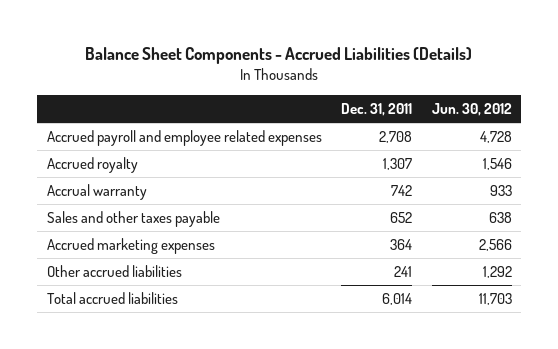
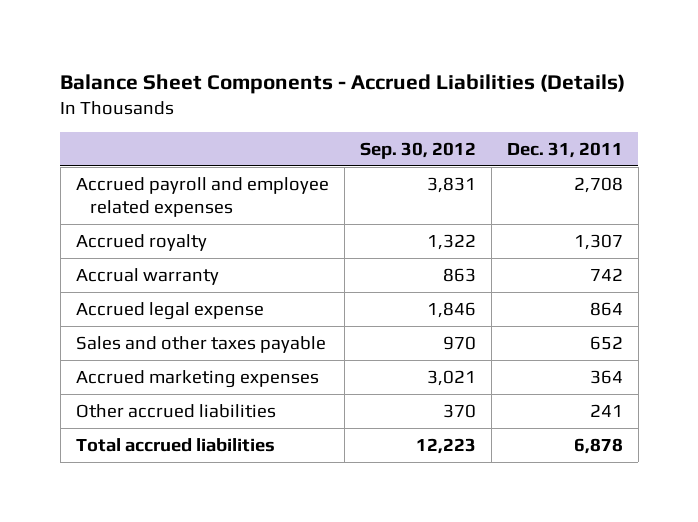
[431,103,512,117] Jun. 30, 2012 -> none
none -> [359,141,476,159] Sep. 30, 2012
none -> [75,301,264,320] Accrued legal expense
[382,293,413,306] 6,014 -> [573,437,623,454] 6,878

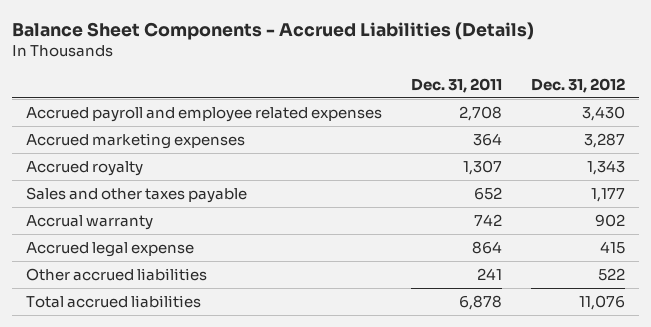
[359,141,476,159] Sep. 30, 2012 -> none
none -> [530,77,625,93] Dec. 31, 2012
[75,369,319,388] Accrued marketing expenses -> [26,132,246,149] Accrued marketing expenses
[75,335,326,353] Sales and other taxes payable -> [26,186,248,203] Sales and other taxes payable

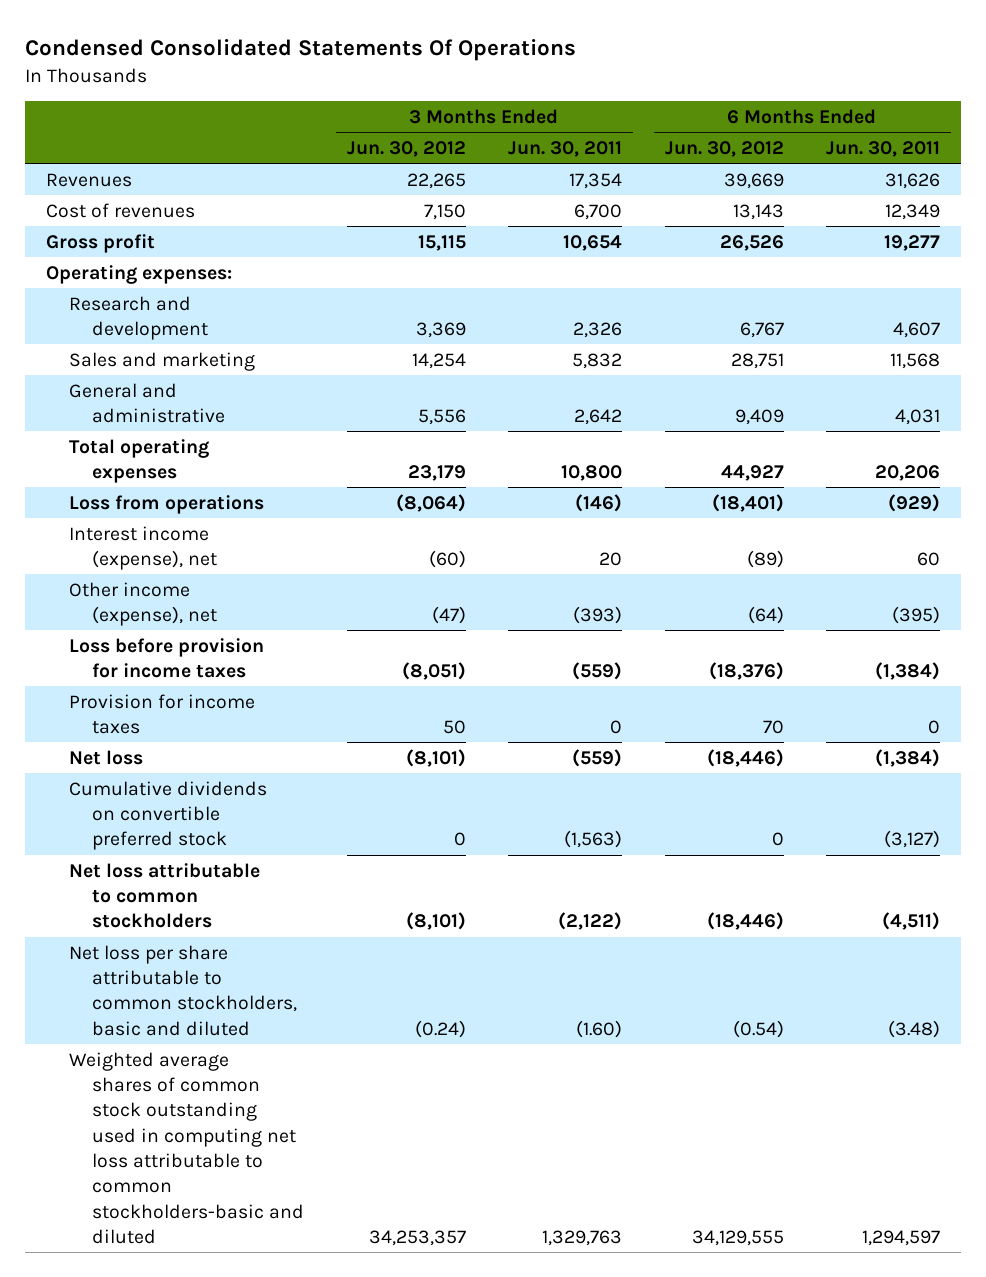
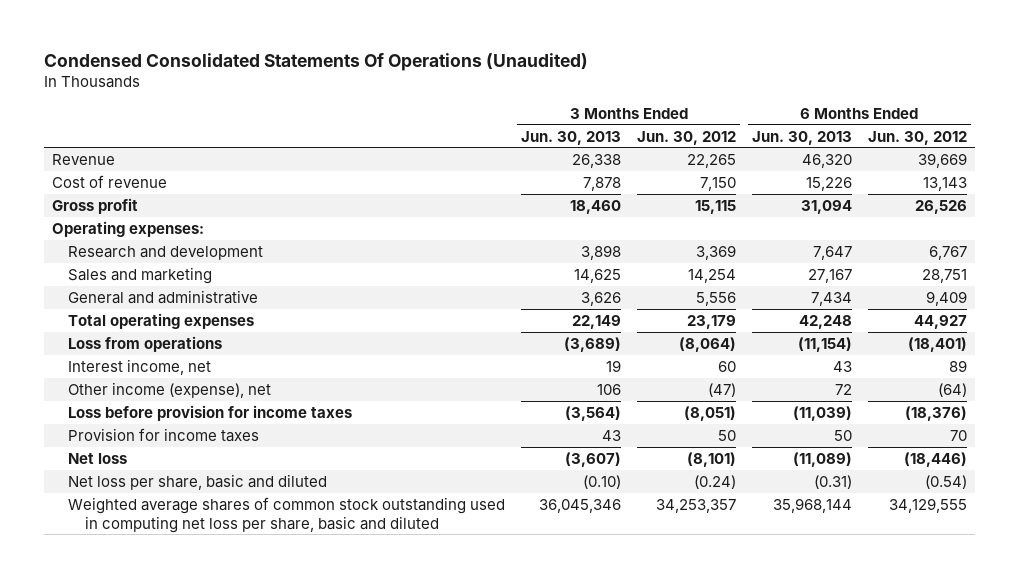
[24,39,576,62] Condensed Consolidated Statements Of Operations -> [43,53,588,72] Condensed Consolidated Statements Of Operations (Unaudited)
[508,141,623,158] Jun. 30, 2011 -> none
[825,141,940,158] Jun. 30, 2011 -> none
none -> [521,130,622,145] Jun. 30, 2013
none -> [752,130,853,145] Jun. 30, 2013
[45,172,132,187] Revenues -> [51,153,115,165] Revenue
[45,202,195,218] Cost of revenues -> [51,174,167,188] Cost of revenue
[68,525,218,571] Interest income (expense), net -> [68,358,212,375] Interest income, net
[428,550,466,569] (60) -> [718,360,737,372] 60
[746,550,784,569] (89) -> [948,359,967,372] 89
[68,780,267,851] Cumulative dividends on convertible preferred stock -> none
[68,862,260,929] Net loss attributable to common stockholders -> none
[68,944,298,1036] Net loss per share attributable to common stockholders, basic and diluted -> [68,473,328,490] Net loss per share, basic and diluted
[68,1051,305,1245] Weighted average shares of common stock outstanding used in computing net loss attributable to common stockholders-basic and diluted -> [68,496,506,533] Weighted average shares of common stock outstanding used in computing net loss per share, basic and diluted

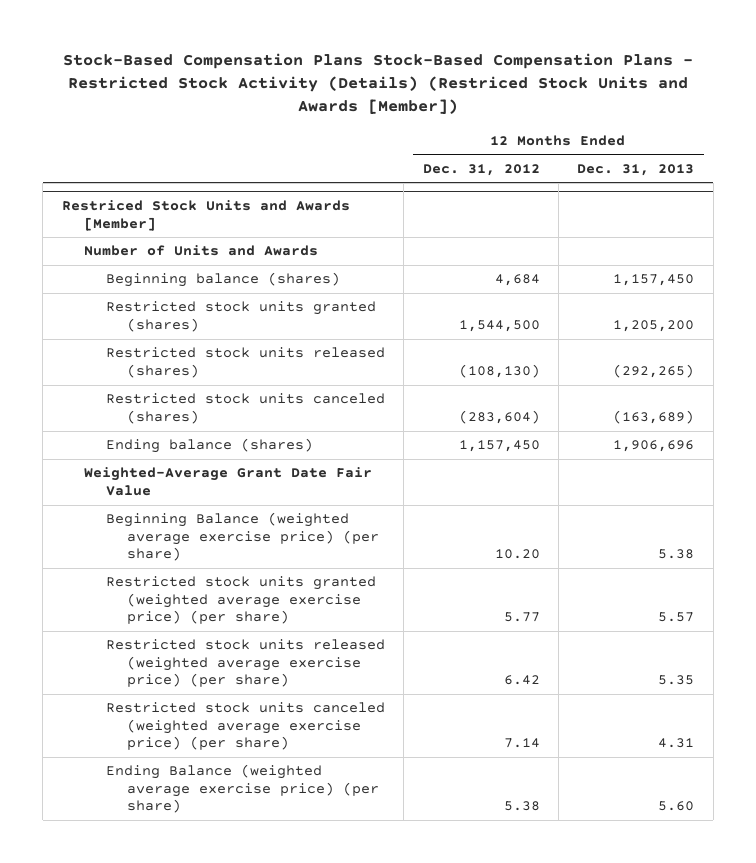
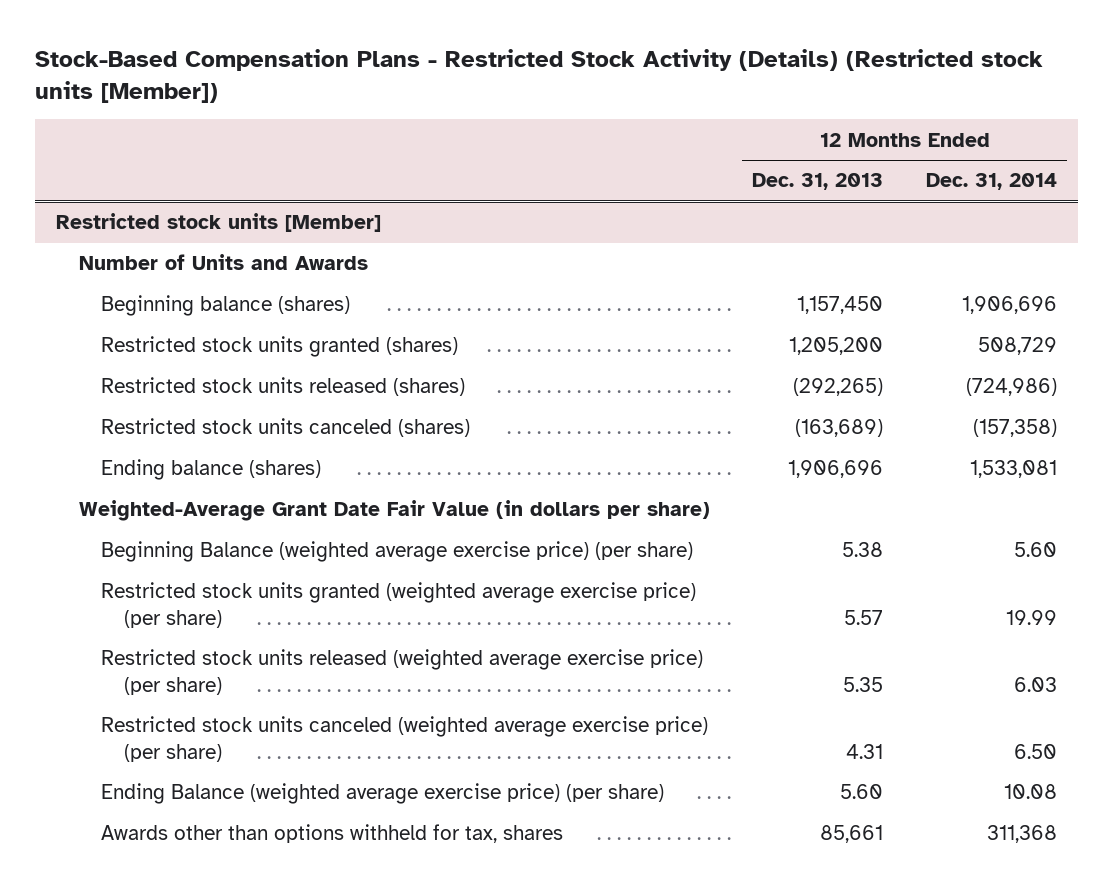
[63,53,694,115] Stock-Based Compensation Plans Stock-Based Compensation Plans - Restricted Stock Activity (Details) (Restriced Stock Units and Awards [Member]) -> [34,48,1043,103] Stock-Based Compensation Plans - Restricted Stock Activity (Details) (Restricted stock units [Member])
[422,163,540,176] Dec. 31, 2012 -> none
none -> [925,173,1057,191] Dec. 31, 2014
[61,200,350,231] Restriced Stock Units and Awards [Member] -> none
none -> [56,213,382,233] Restricted stock units [Member]
[83,467,372,496] Weighted-Average Grant Date Fair Value -> [78,500,710,522] Weighted-Average Grant Date Fair Value (in dollars per share)
none -> [101,824,564,844] Awards other than options withheld for tax, shares

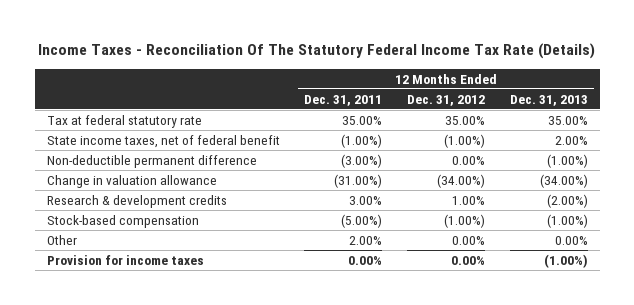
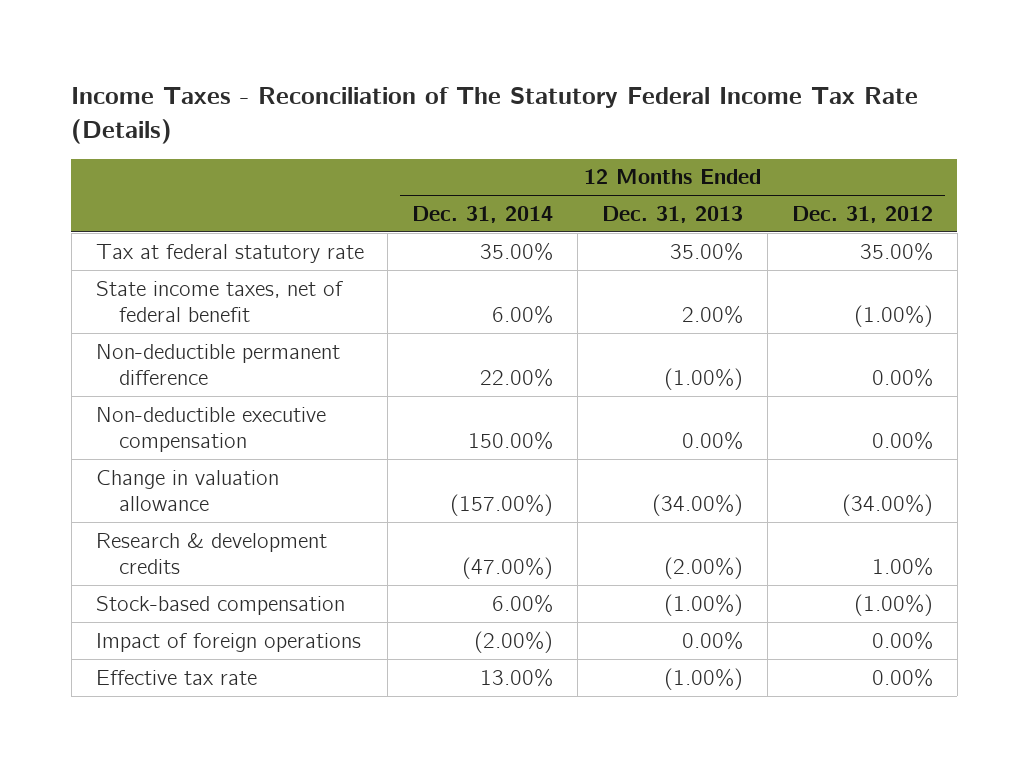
[38,43,596,60] Income Taxes - Reconciliation Of The Statutory Federal Income Tax Rate (Details) -> [71,87,919,144] Income Taxes - Reconciliation of The Statutory Federal Income Tax Rate (Details)
[304,94,383,106] Dec. 31, 2011 -> none
none -> [412,206,554,224] Dec. 31, 2014
none -> [95,406,326,453] Non-deductible executive compensation
[46,234,77,245] Other -> [95,632,361,652] Impact of foreign operations
[46,254,204,265] Provision for income taxes -> [95,669,257,685] Effective tax rate

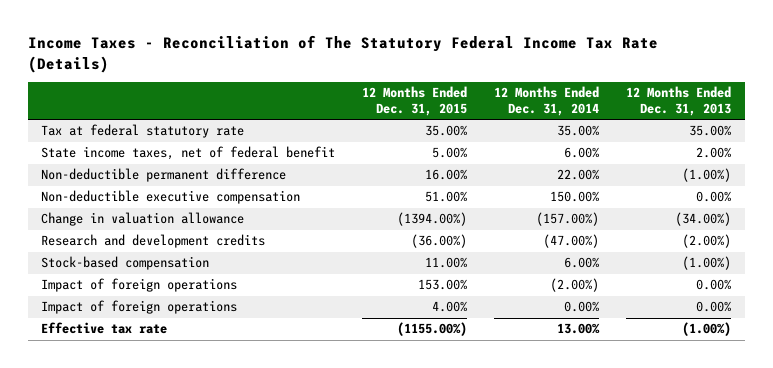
[791,206,933,224] Dec. 31, 2012 -> none
none -> [362,86,468,117] 12 Months Ended Dec. 31, 2015
[95,532,327,575] Research & development credits -> [41,234,266,249] Research and development credits
none -> [41,300,238,315] Impact of foreign operations

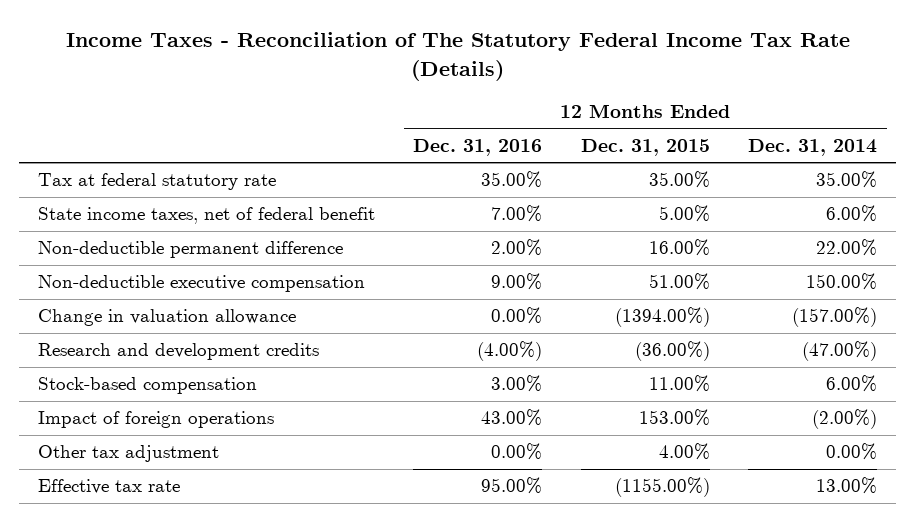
[626,86,732,117] 12 Months Ended Dec. 31, 2013 -> none
none -> [413,138,543,156] Dec. 31, 2016
[41,300,238,315] Impact of foreign operations -> [37,445,219,463] Other tax adjustment

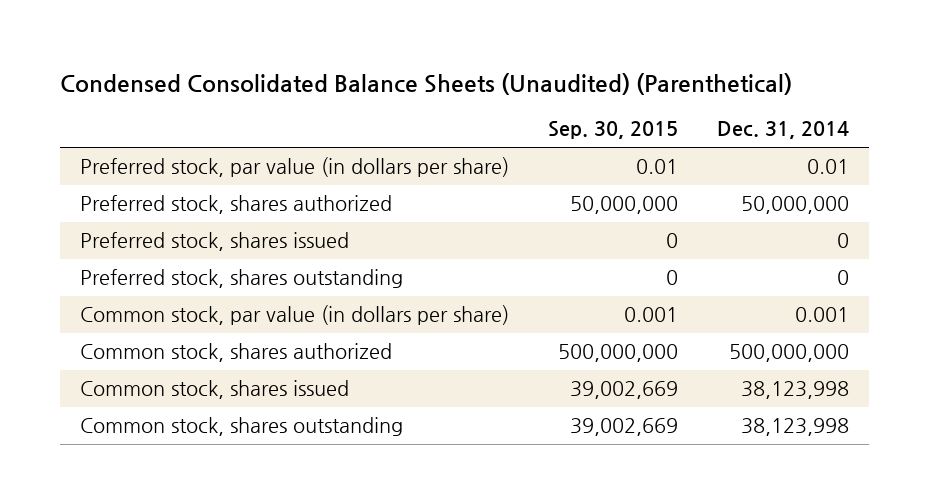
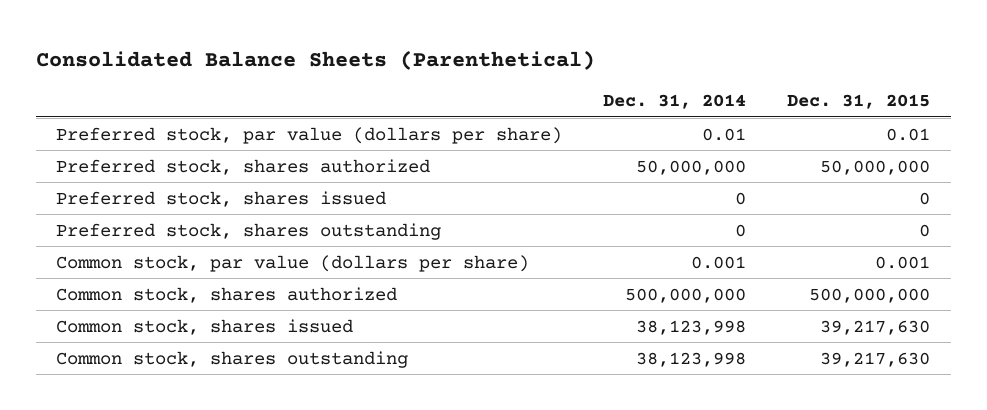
[60,72,793,95] Condensed Consolidated Balance Sheets (Unaudited) (Parenthetical) -> [35,49,595,70] Consolidated Balance Sheets (Parenthetical)
[547,121,678,140] Sep. 30, 2015 -> none
none -> [787,94,931,110] Dec. 31, 2015
[79,157,509,178] Preferred stock, par value (in dollars per share) -> [56,126,563,144] Preferred stock, par value (dollars per share)
[79,305,509,326] Common stock, par value (in dollars per share) -> [56,254,530,272] Common stock, par value (dollars per share)

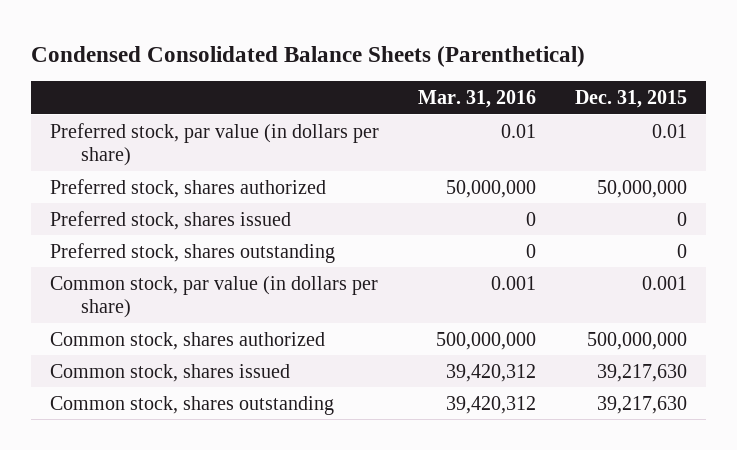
[35,49,595,70] Consolidated Balance Sheets (Parenthetical) -> [30,45,585,67] Condensed Consolidated Balance Sheets (Parenthetical)
[603,94,747,110] Dec. 31, 2014 -> none
none -> [418,90,537,109] Mar. 31, 2016
[56,126,563,144] Preferred stock, par value (dollars per share) -> [50,122,380,167] Preferred stock, par value (in dollars per share)
[56,254,530,272] Common stock, par value (dollars per share) -> [50,275,379,319] Common stock, par value (in dollars per share)

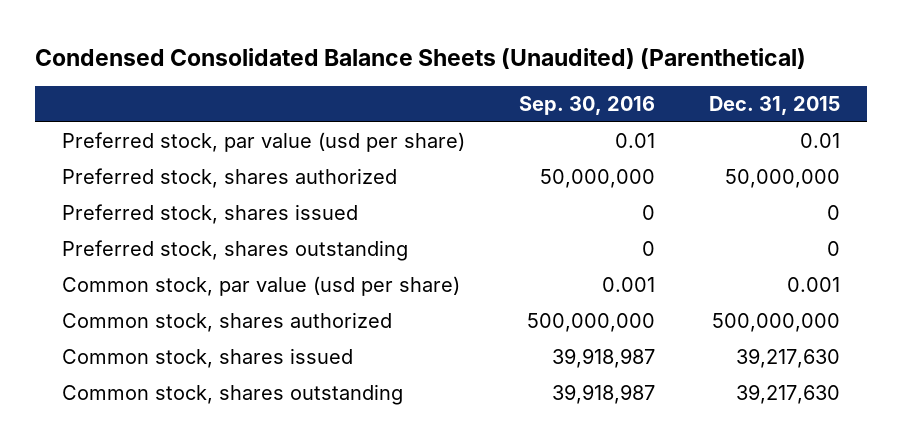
[30,45,585,67] Condensed Consolidated Balance Sheets (Parenthetical) -> [34,47,806,69] Condensed Consolidated Balance Sheets (Unaudited) (Parenthetical)
[418,90,537,109] Mar. 31, 2016 -> none
none -> [519,95,656,115] Sep. 30, 2016
[50,122,380,167] Preferred stock, par value (in dollars per share) -> [61,132,465,153] Preferred stock, par value (usd per share)
[50,275,379,319] Common stock, par value (in dollars per share) -> [61,276,460,297] Common stock, par value (usd per share)

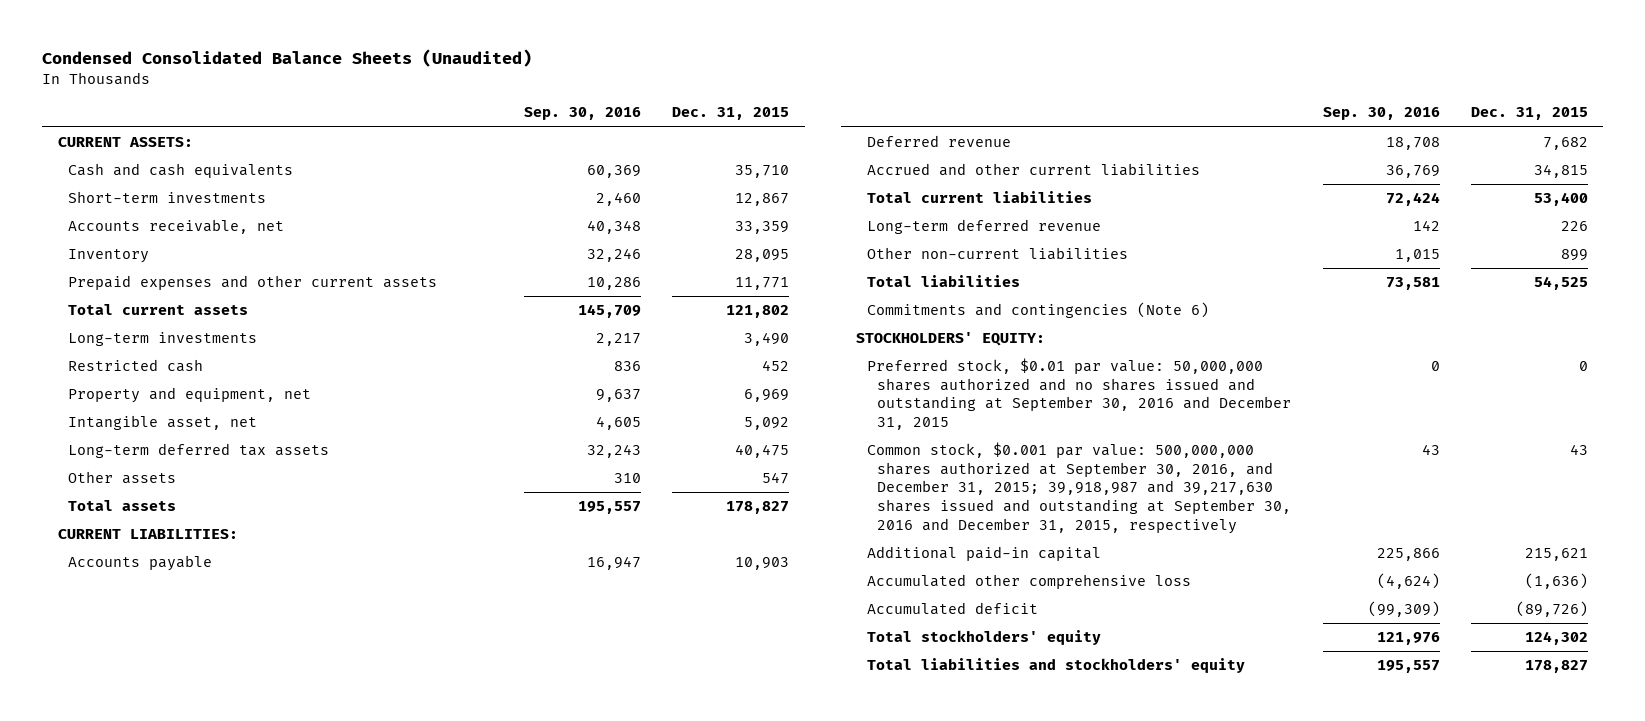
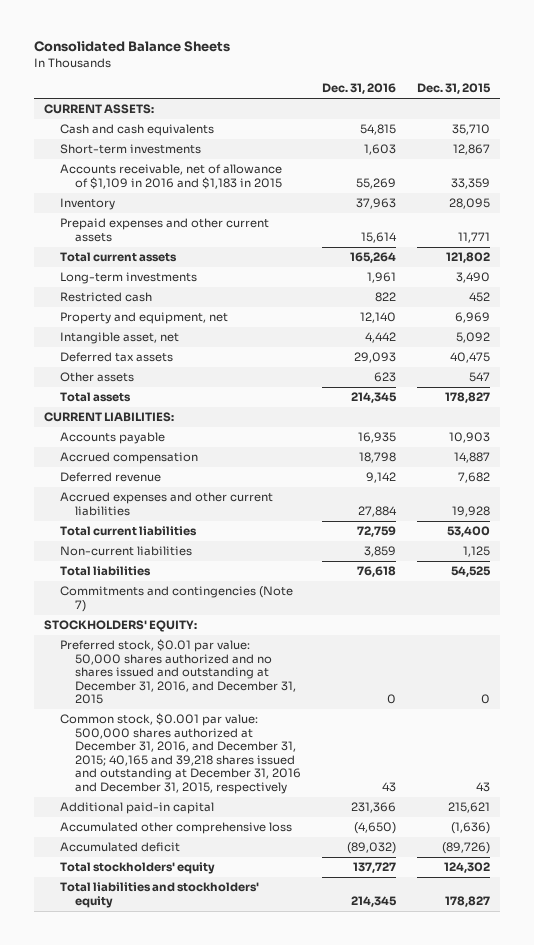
[42,49,533,68] Condensed Consolidated Balance Sheets (Unaudited) -> [33,41,230,53] Consolidated Balance Sheets
[524,107,642,121] Sep. 30, 2016 -> none
none -> [321,83,396,95] Dec. 31, 2016
[68,219,285,235] Accounts receivable, net -> [59,164,282,189] Accounts receivable, net of allowance of $1,109 in 2016 and $1,183 in 2015
[68,443,330,459] Long-term deferred tax assets -> [59,352,173,363] Deferred tax assets
none -> [59,452,198,465] Accrued compensation
[866,163,1200,177] Accrued and other current liabilities -> [59,492,273,516] Accrued expenses and other current liabilities
[1533,164,1588,179] 34,815 -> [451,505,490,517] 19,928
[866,219,1101,235] Long-term deferred revenue -> none
[866,247,1128,261] Other non-current liabilities -> [59,546,192,557] Non-current liabilities
[1560,249,1588,262] 899 -> [462,546,490,558] 1,125
[866,302,1209,319] Commitments and contingencies (Note 6) -> [59,586,293,612] Commitments and contingencies (Note 7)
[866,358,1292,430] Preferred stock, $0.01 par value: 50,000,000 shares authorized and no shares issued and outstanding at September 30, 2016 and December 31, 2015 -> [59,639,296,705] Preferred stock, $0.01 par value: 50,000 shares authorized and no shares issued and outstanding at December 31, 2016, and December 31, 2015
[866,442,1292,534] Common stock, $0.001 par value: 500,000,000 shares authorized at September 30, 2016, and December 31, 2015; 39,918,987 and 39,217,630 shares issued and outstanding at September 30, 2016 and December 31, 2015, respectively -> [59,713,301,794] Common stock, $0.001 par value: 500,000 shares authorized at December 31, 2016, and December 31, 2015; 40,165 and 39,218 shares issued and outstanding at December 31, 2016 and December 31, 2015, respectively

